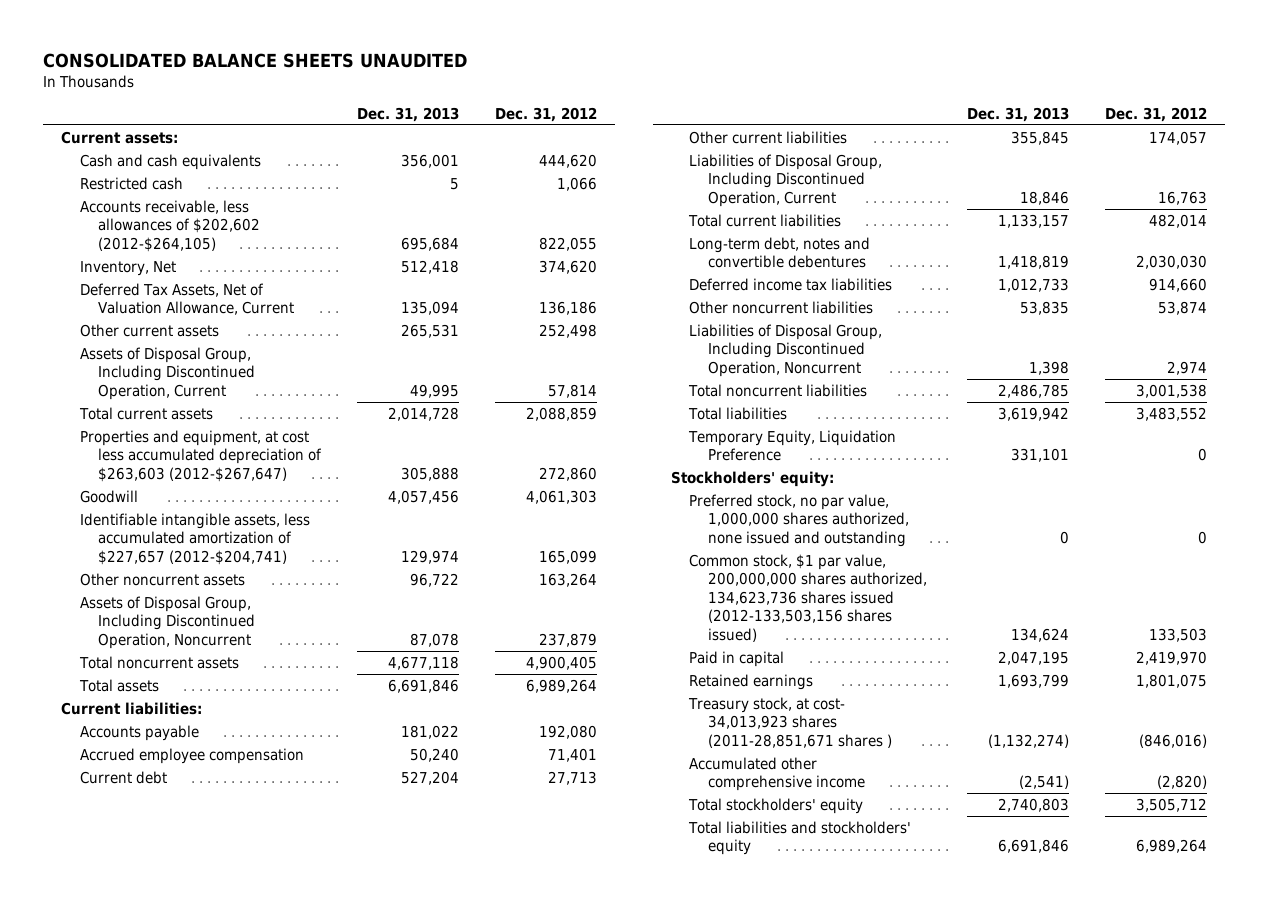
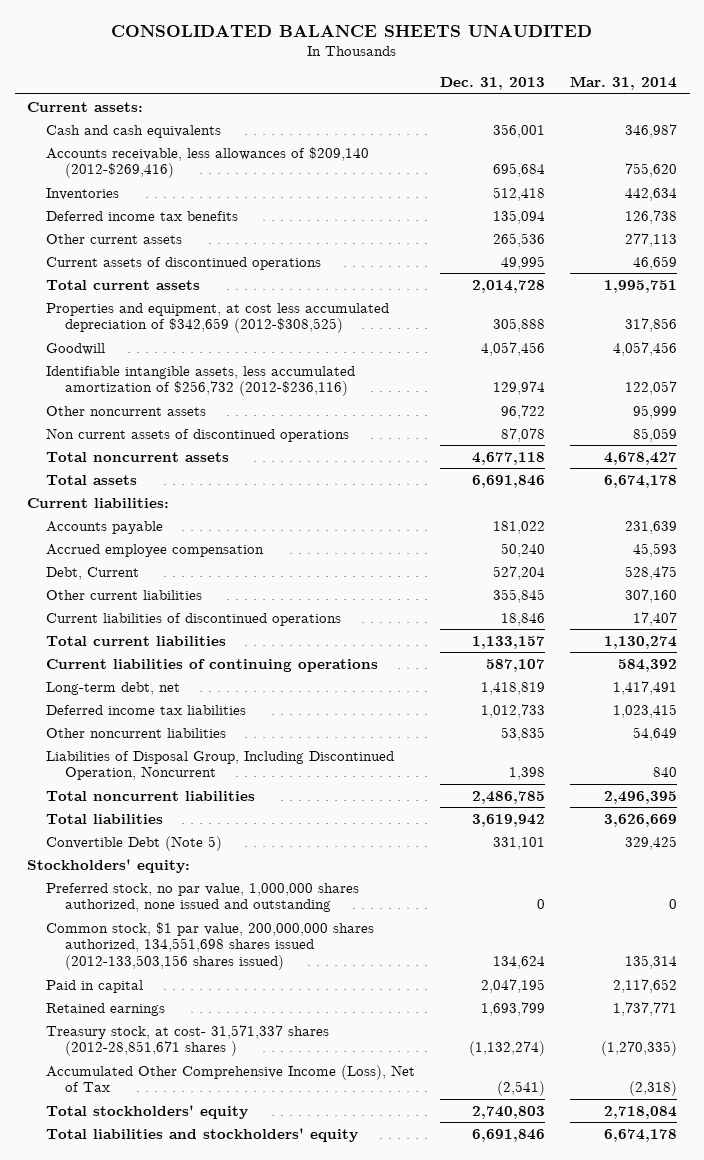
[495,106,598,122] Dec. 31, 2012 -> none
none -> [570,76,678,91] Mar. 31, 2014
[79,176,183,190] Restricted cash -> none
[79,199,261,252] Accounts receivable, less allowances of $202,602 (2012-$264,105) -> [46,146,370,179] Accounts receivable, less allowances of $209,140 (2012-$269,416)
[79,260,176,276] Inventory, Net -> [46,187,120,200] Inventories
[79,282,295,316] Deferred Tax Assets, Net of Valuation Allowance, Current -> [46,210,239,221] Deferred income tax benefits
[401,323,460,338] 265,531 -> [493,232,546,247] 265,536
[79,346,256,400] Assets of Disposal Group, Including Discontinued Operation, Current -> [46,256,322,270] Current assets of discontinued operations
[79,429,323,482] Properties and equipment, at cost less accumulated depreciation of $263,603 (2012-$267,647) -> [46,302,390,334] Properties and equipment, at cost less accumulated depreciation of $342,659 (2012-$308,525)
[79,512,310,565] Identifiable intangible assets, less accumulated amortization of $227,657 (2012-$204,741) -> [46,365,356,397] Identifiable intangible assets, less accumulated amortization of $256,732 (2012-$236,116)
[79,595,256,649] Assets of Disposal Group, Including Discontinued Operation, Noncurrent -> [46,427,350,442] Non current assets of discontinued operations
[79,770,167,784] Current debt -> [46,566,140,580] Debt, Current
[689,153,883,207] Liabilities of Disposal Group, Including Discontinued Operation, Current -> [46,612,342,626] Current liabilities of discontinued operations
none -> [46,658,379,672] Current liabilities of continuing operations
[689,236,871,269] Long-term debt, notes and convertible debentures -> [46,681,181,695] Long-term debt, net
[688,429,897,462] Temporary Equity, Liquidation Preference -> [46,835,223,851] Convertible Debt (Note 5)
[689,553,927,642] Common stock, $1 par value, 200,000,000 shares authorized, 134,623,736 shares issued (2012-133,503,156 shares issued) -> [46,921,375,970] Common stock, $1 par value, 200,000,000 shares authorized, 134,551,698 shares issued (2012-133,503,156 shares issued)
[688,696,892,748] Treasury stock, at cost- 34,013,923 shares (2011-28,851,671 shares ) -> [46,1024,330,1057] Treasury stock, at cost- 31,571,337 shares (2012-28,851,671 shares )
[689,756,865,792] Accumulated other comprehensive income -> [46,1064,416,1093] Accumulated Other Comprehensive Income (Loss), Net of Tax

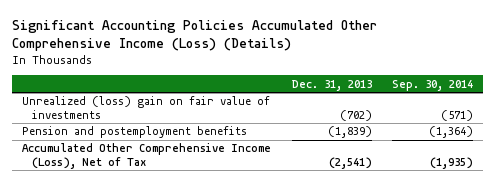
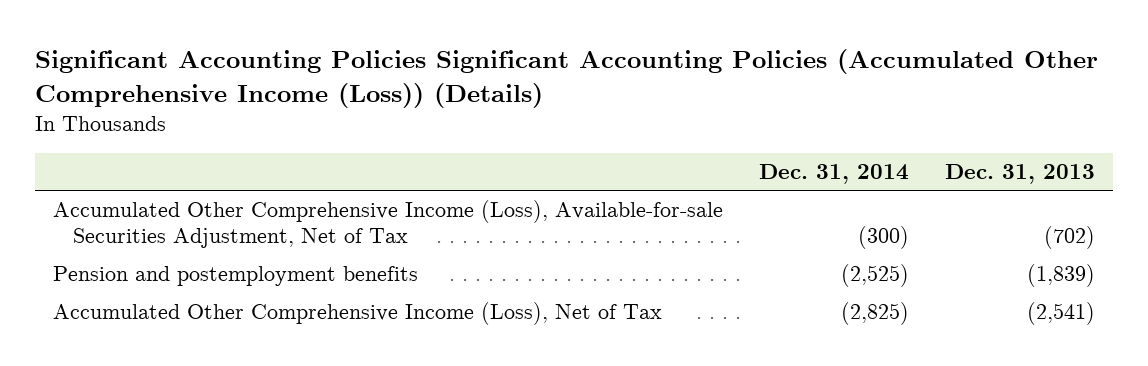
[11,19,377,52] Significant Accounting Policies Accumulated Other Comprehensive Income (Loss) (Details) -> [35,49,1099,108] Significant Accounting Policies Significant Accounting Policies (Accumulated Other Comprehensive Income (Loss)) (Details)
[391,79,473,91] Sep. 30, 2014 -> none
none -> [758,163,909,184] Dec. 31, 2014
[22,96,271,119] Unrealized (loss) gain on fair value of investments -> [52,200,723,249] Accumulated Other Comprehensive Income (Loss), Available-for-sale Securities Adjustment, Net of Tax

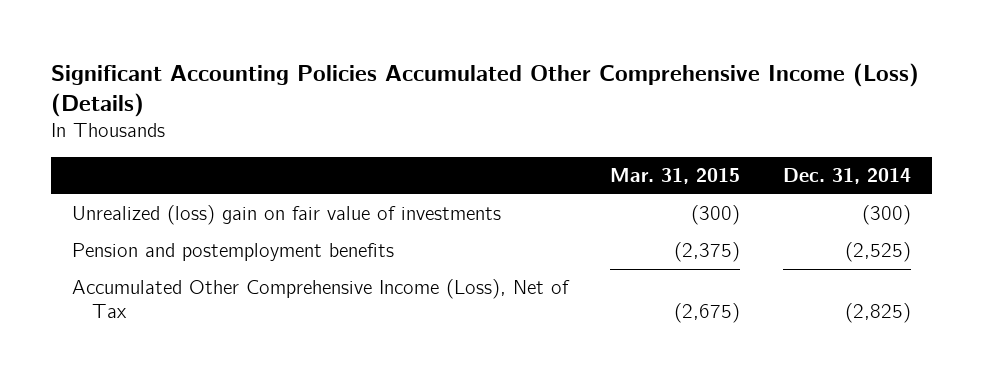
[35,49,1099,108] Significant Accounting Policies Significant Accounting Policies (Accumulated Other Comprehensive Income (Loss)) (Details) -> [50,62,919,117] Significant Accounting Policies Accumulated Other Comprehensive Income (Loss) (Details)
[944,163,1095,184] Dec. 31, 2013 -> none
none -> [610,167,741,184] Mar. 31, 2015
[52,200,723,249] Accumulated Other Comprehensive Income (Loss), Available-for-sale Securities Adjustment, Net of Tax -> [71,205,501,226] Unrealized (loss) gain on fair value of investments

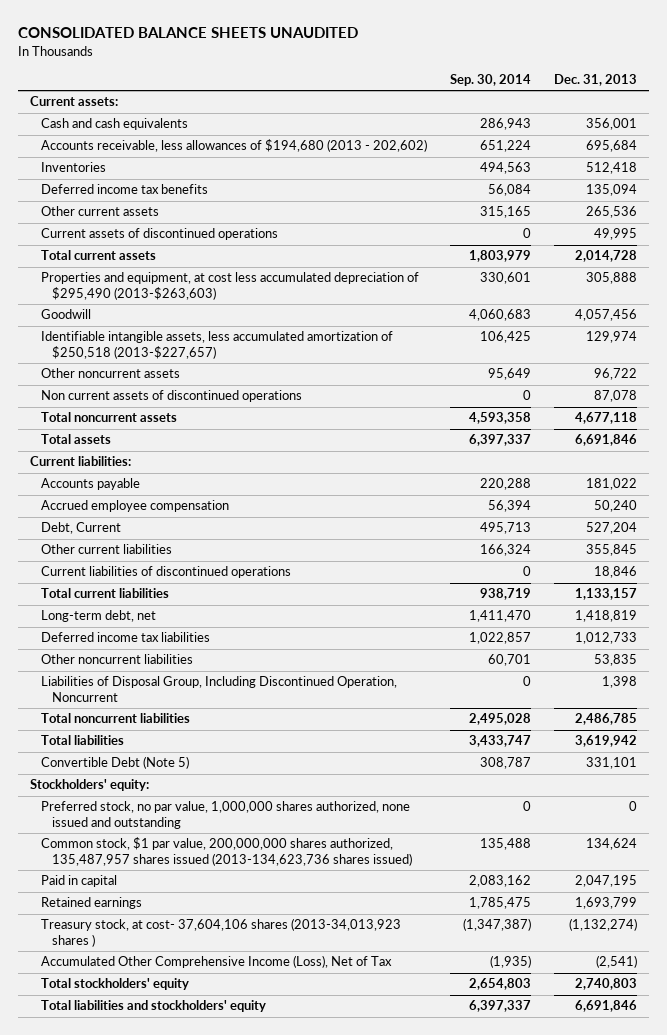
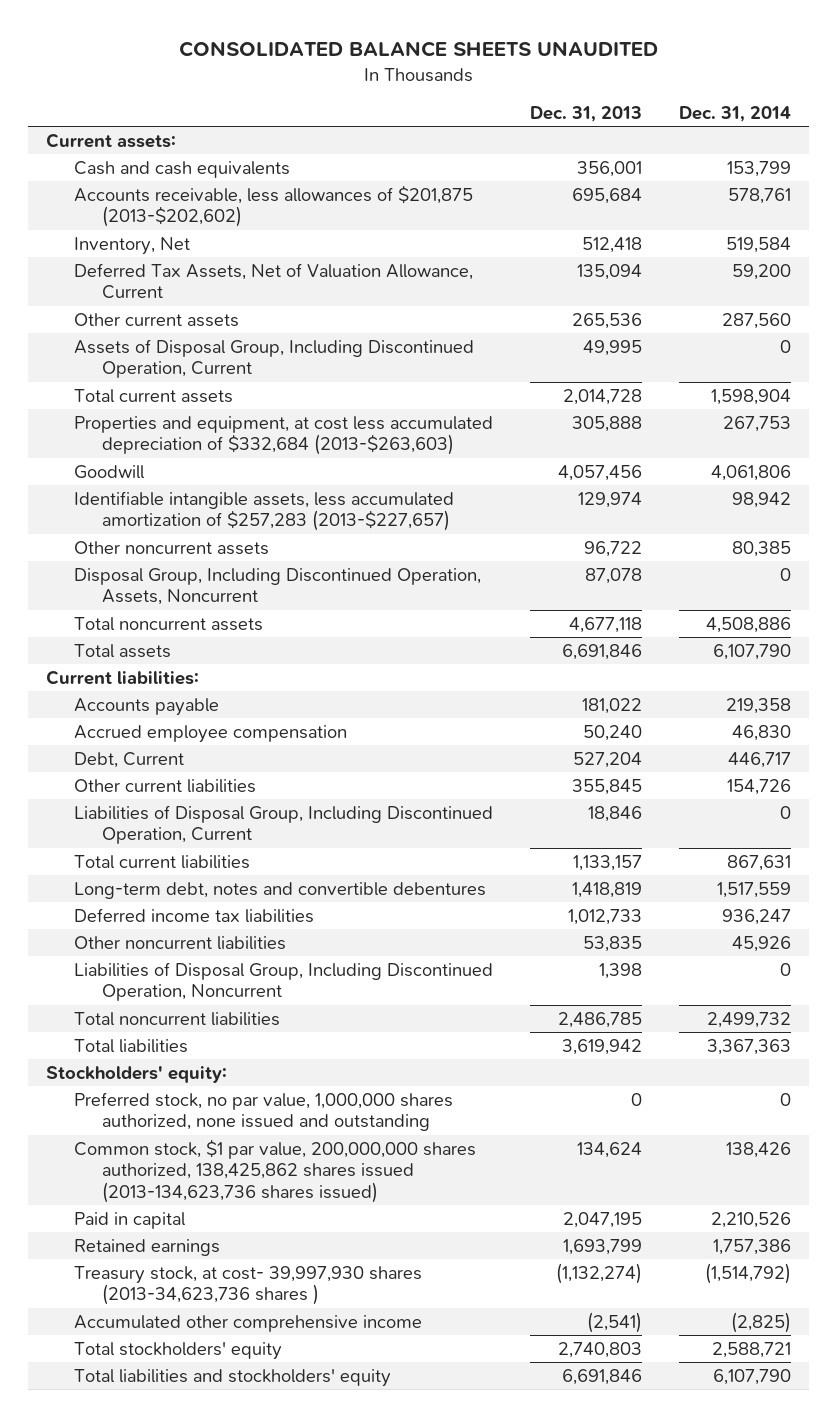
[450,73,532,86] Sep. 30, 2014 -> none
none -> [678,106,791,123] Dec. 31, 2014
[40,139,427,153] Accounts receivable, less allowances of $194,680 (2013 - 202,602) -> [73,184,473,228] Accounts receivable, less allowances of $201,875 (2013-$202,602)
[40,162,106,173] Inventories -> [73,236,190,255] Inventory, Net
[40,184,208,195] Deferred income tax benefits -> [73,262,473,300] Deferred Tax Assets, Net of Valuation Allowance, Current
[40,228,278,241] Current assets of discontinued operations -> [73,338,474,379] Assets of Disposal Group, Including Discontinued Operation, Current
[40,272,419,301] Properties and equipment, at cost less accumulated depreciation of $295,490 (2013-$263,603) -> [73,415,493,456] Properties and equipment, at cost less accumulated depreciation of $332,684 (2013-$263,603)
[40,331,393,360] Identifiable intangible assets, less accumulated amortization of $250,518 (2013-$227,657) -> [73,490,454,532] Identifiable intangible assets, less accumulated amortization of $257,283 (2013-$227,657)
[40,390,302,403] Non current assets of discontinued operations -> [73,567,481,606] Disposal Group, Including Discontinued Operation, Assets, Noncurrent
[40,566,291,579] Current liabilities of discontinued operations -> [73,804,493,845] Liabilities of Disposal Group, Including Discontinued Operation, Current
[40,610,156,623] Long-term debt, net -> [73,881,486,899] Long-term debt, notes and convertible debentures
[40,756,189,770] Convertible Debt (Note 5) -> none
[40,837,412,867] Common stock, $1 par value, 200,000,000 shares authorized, 135,487,957 shares issued (2013-134,623,736 shares issued) -> [73,1138,476,1203] Common stock, $1 par value, 200,000,000 shares authorized, 138,425,862 shares issued (2013-134,623,736 shares issued)
[40,918,401,948] Treasury stock, at cost- 37,604,106 shares (2013-34,013,923 shares ) -> [73,1265,422,1306] Treasury stock, at cost- 39,997,930 shares (2013-34,623,736 shares )
[40,955,392,969] Accumulated Other Comprehensive Income (Loss), Net of Tax -> [73,1314,422,1332] Accumulated other comprehensive income

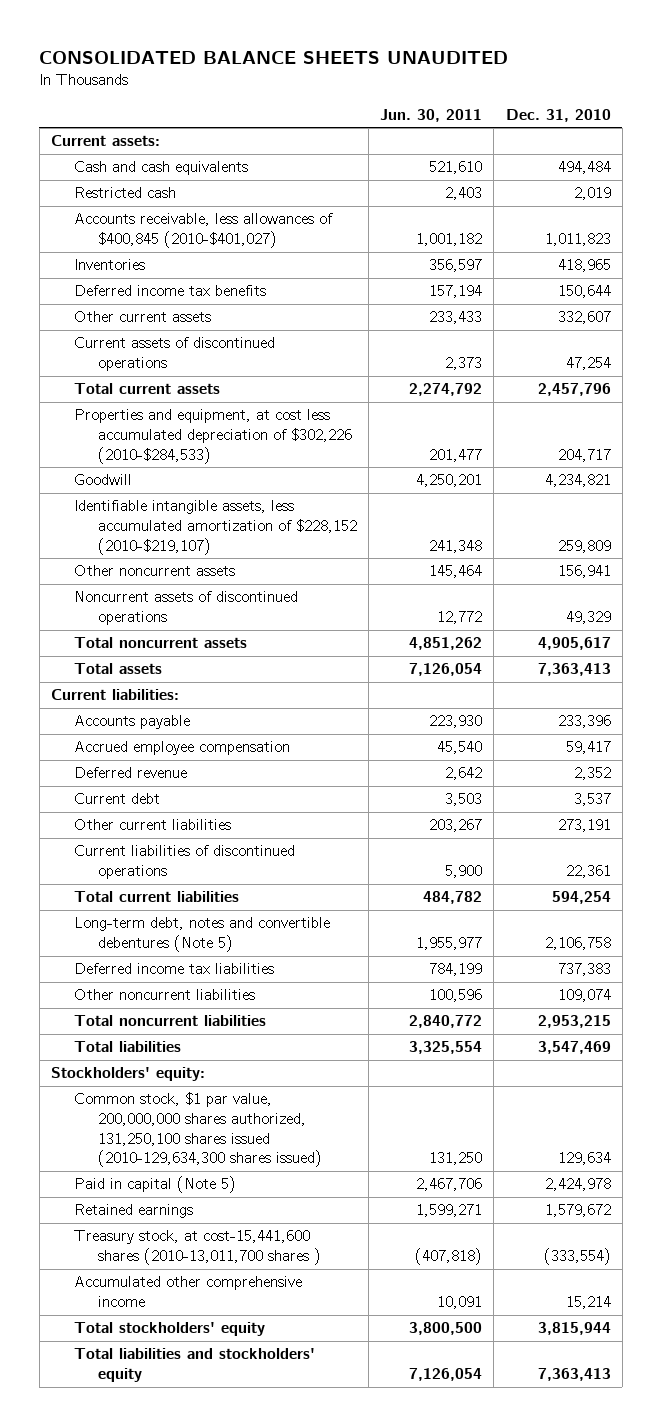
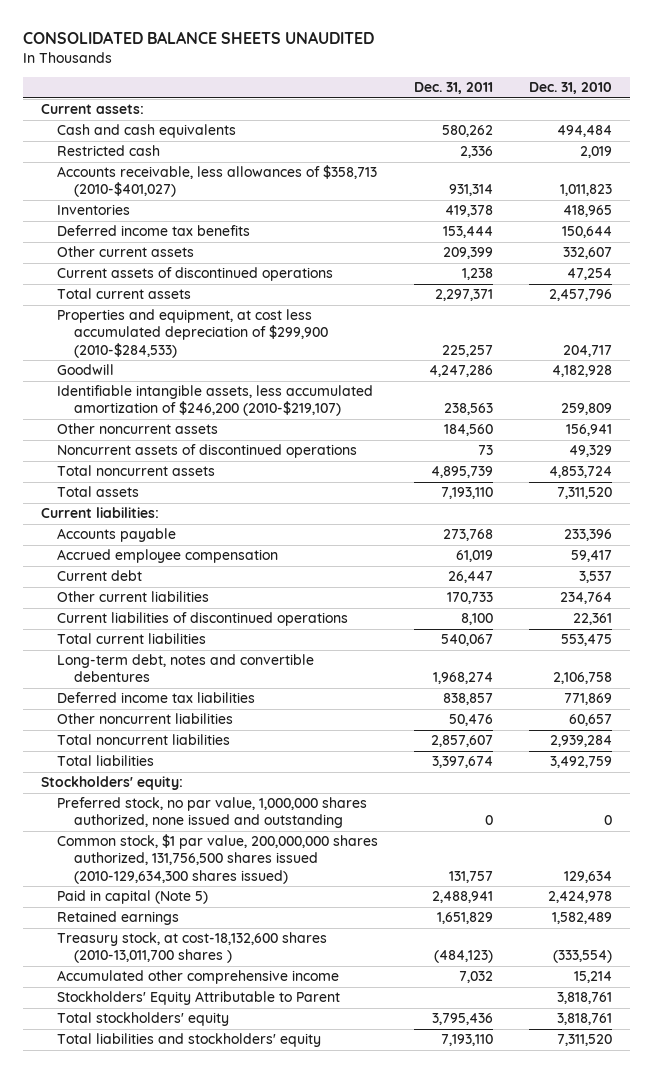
[380,108,483,122] Jun. 30, 2011 -> none
none -> [414,82,494,95] Dec. 31, 2011
[74,213,334,249] Accounts receivable, less allowances of $400,845 (2010-$401,027) -> [57,165,378,198] Accounts receivable, less allowances of $358,713 (2010-$401,027)
[74,409,352,464] Properties and equipment, at cost less accumulated depreciation of $302,226 (2010-$284,533) -> [57,309,328,358] Properties and equipment, at cost less accumulated depreciation of $299,900 (2010-$284,533)
[544,474,611,488] 4,234,821 -> [552,365,613,378] 4,182,928
[74,500,357,555] Identifiable intangible assets, less accumulated amortization of $228,152 (2010-$219,107) -> [57,385,374,417] Identifiable intangible assets, less accumulated amortization of $246,200 (2010-$219,107)
[537,637,611,651] 4,905,617 -> [549,466,613,479] 4,853,724
[537,663,611,677] 7,363,413 -> [557,487,613,500] 7,311,520
[74,767,188,779] Deferred revenue -> none
[557,819,611,833] 273,191 -> [560,592,613,605] 234,764
[551,891,611,905] 594,254 -> [561,634,613,647] 553,475
[74,917,331,953] Long-term debt, notes and convertible debentures (Note 5) -> [57,654,315,683] Long-term debt, notes and convertible debentures
[557,963,611,977] 737,383 -> [564,693,613,706] 771,869
[557,989,611,1003] 109,074 -> [569,714,613,727] 60,657
[537,1015,611,1029] 2,953,215 -> [550,735,613,748] 2,939,284
[537,1041,611,1055] 3,547,469 -> [550,756,613,769] 3,492,759
none -> [57,797,368,829] Preferred stock, no par value, 1,000,000 shares authorized, none issued and outstanding
[74,1092,322,1168] Common stock, $1 par value, 200,000,000 shares authorized, 131,250,100 shares issued (2010-129,634,300 shares issued) -> [57,834,379,884] Common stock, $1 par value, 200,000,000 shares authorized, 131,756,500 shares issued (2010-129,634,300 shares issued)
[544,1204,611,1218] 1,579,672 -> [552,912,613,925] 1,582,489
[74,1230,321,1266] Treasury stock, at cost-15,441,600 shares (2010-13,011,700 shares ) -> [57,932,328,964] Treasury stock, at cost-18,132,600 shares (2010-13,011,700 shares )
none -> [57,991,341,1006] Stockholders' Equity Attributable to Parent
[537,1322,611,1336] 3,815,944 -> [557,1013,613,1026] 3,818,761
[537,1368,611,1382] 7,363,413 -> [557,1034,613,1047] 7,311,520

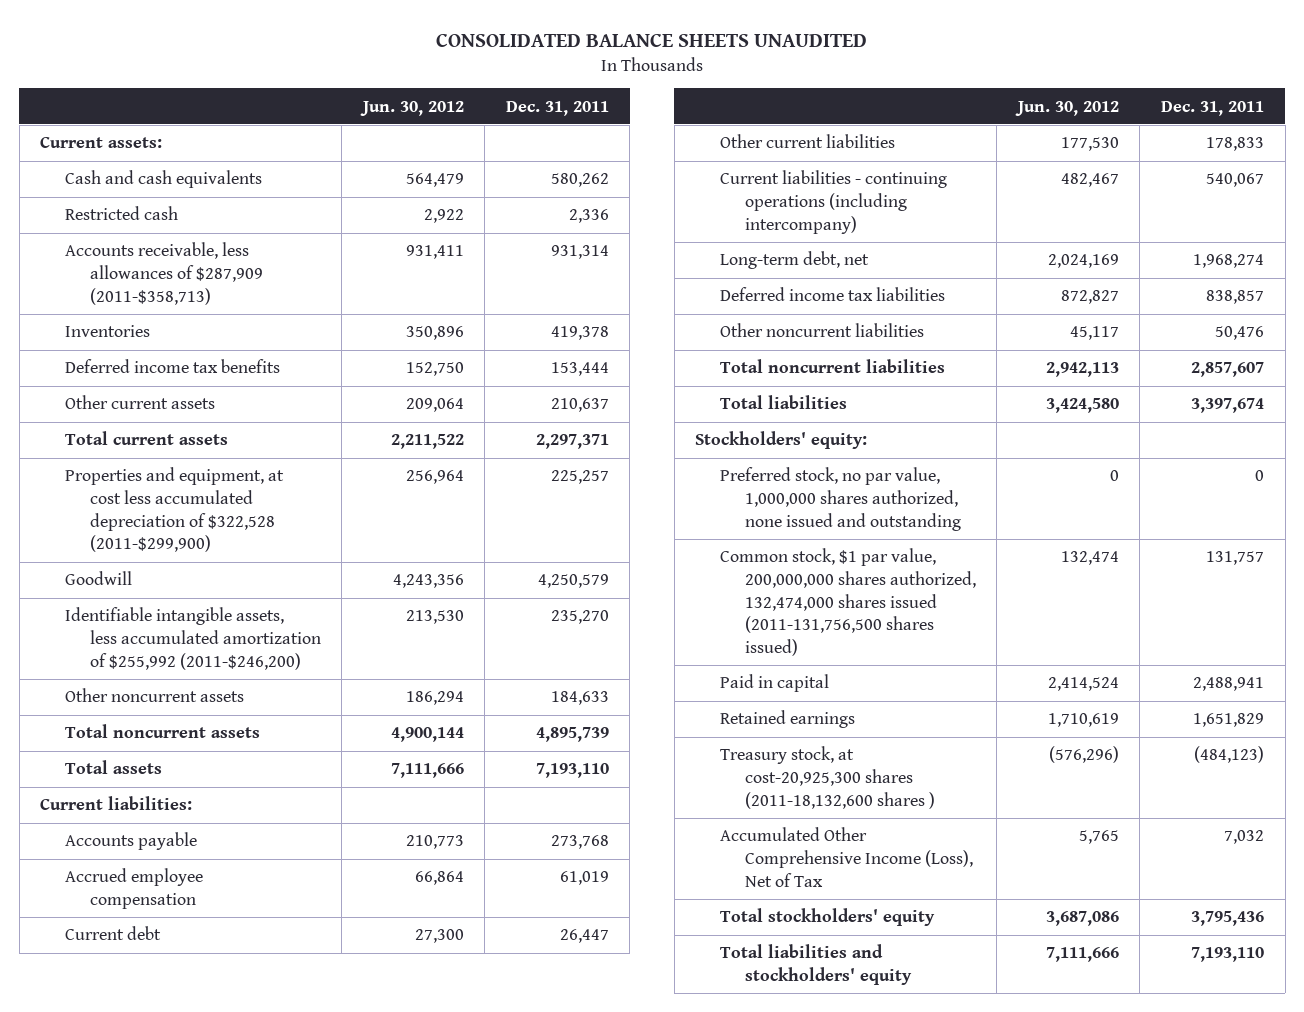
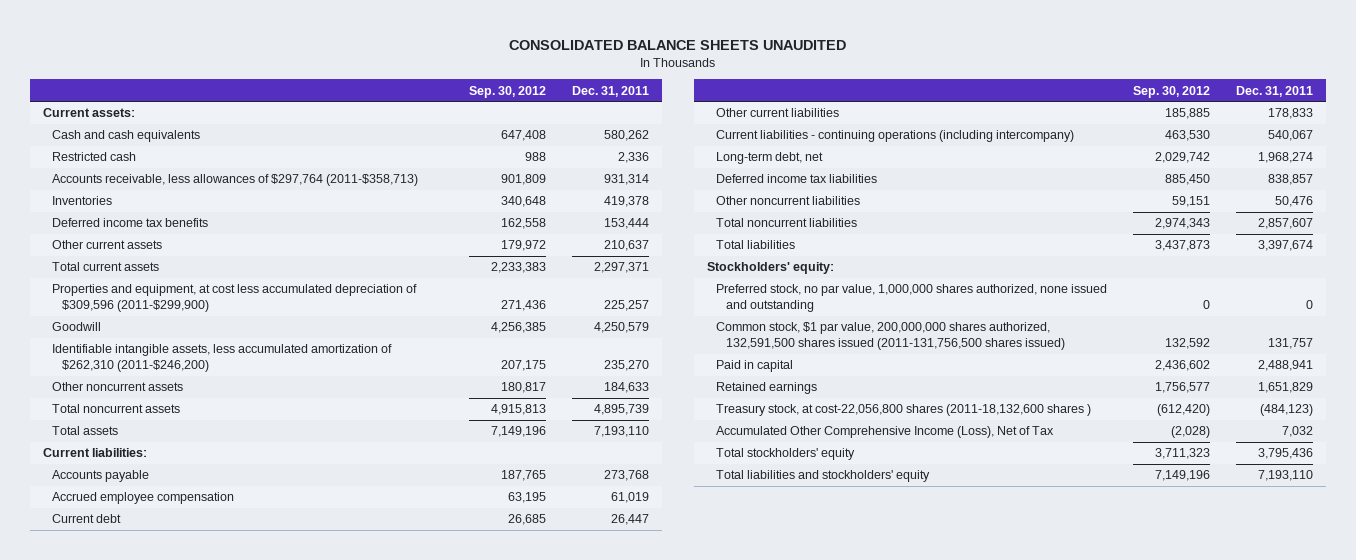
[359,100,464,116] Jun. 30, 2012 -> none
none -> [469,85,547,98] Sep. 30, 2012
[64,242,263,305] Accounts receivable, less allowances of $287,909 (2011-$358,713) -> [52,174,419,187] Accounts receivable, less allowances of $297,764 (2011-$358,713)
[64,467,284,553] Properties and equipment, at cost less accumulated depreciation of $322,528 (2011-$299,900) -> [52,284,418,313] Properties and equipment, at cost less accumulated depreciation of $309,596 (2011-$299,900)
[64,607,321,670] Identifiable intangible assets, less accumulated amortization of $255,992 (2011-$246,200) -> [52,344,393,373] Identifiable intangible assets, less accumulated amortization of $262,310 (2011-$246,200)
[720,548,976,656] Common stock, $1 par value, 200,000,000 shares authorized, 132,474,000 shares issued (2011-131,756,500 shares issued) -> [716,322,1065,351] Common stock, $1 par value, 200,000,000 shares authorized, 132,591,500 shares issued (2011-131,756,500 shares issued)
[720,746,935,809] Treasury stock, at cost-20,925,300 shares (2011-18,132,600 shares ) -> [716,404,1092,417] Treasury stock, at cost-22,056,800 shares (2011-18,132,600 shares )

